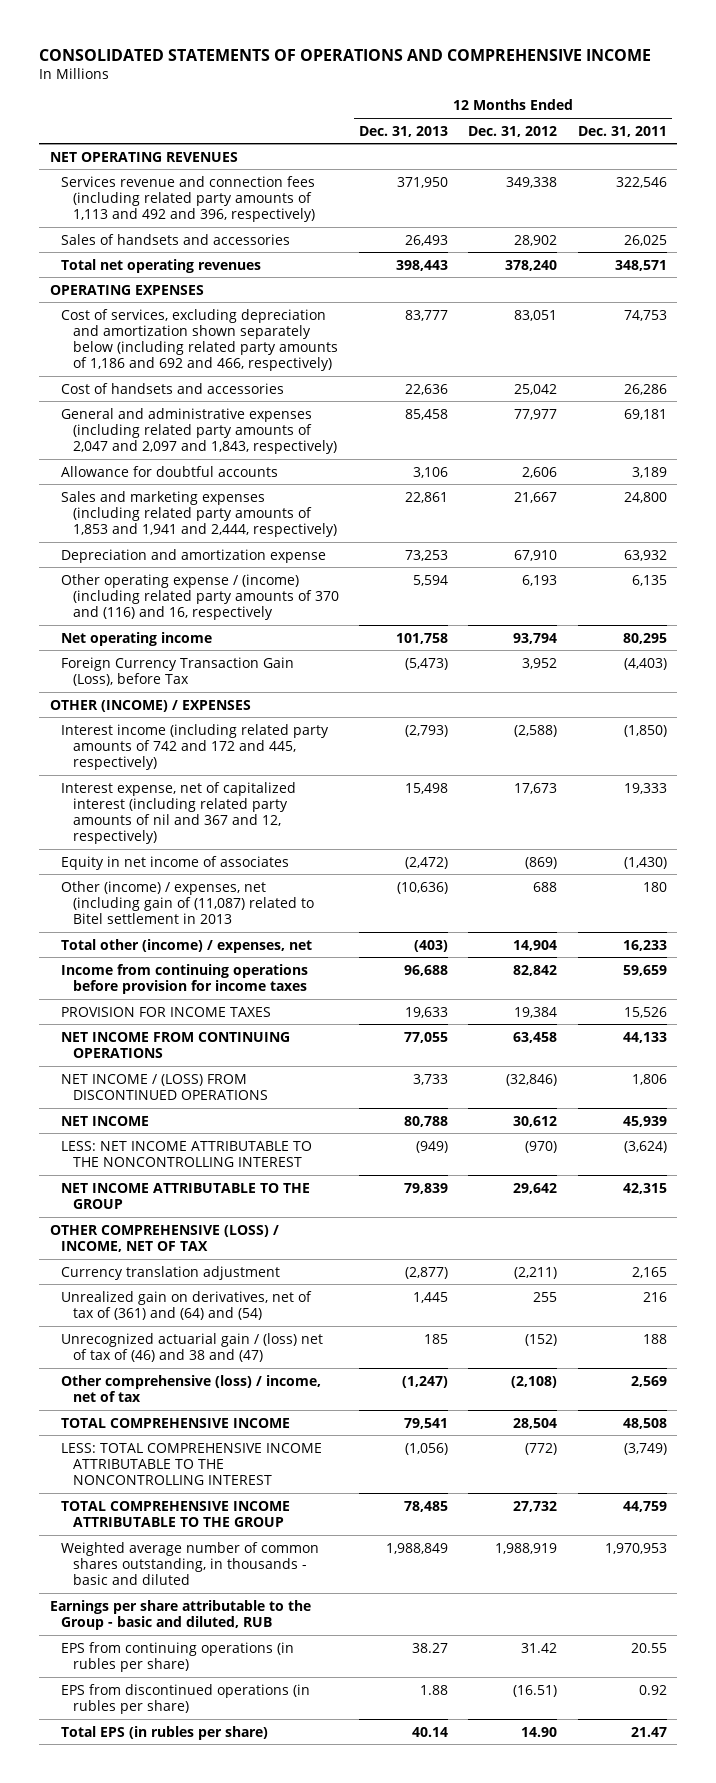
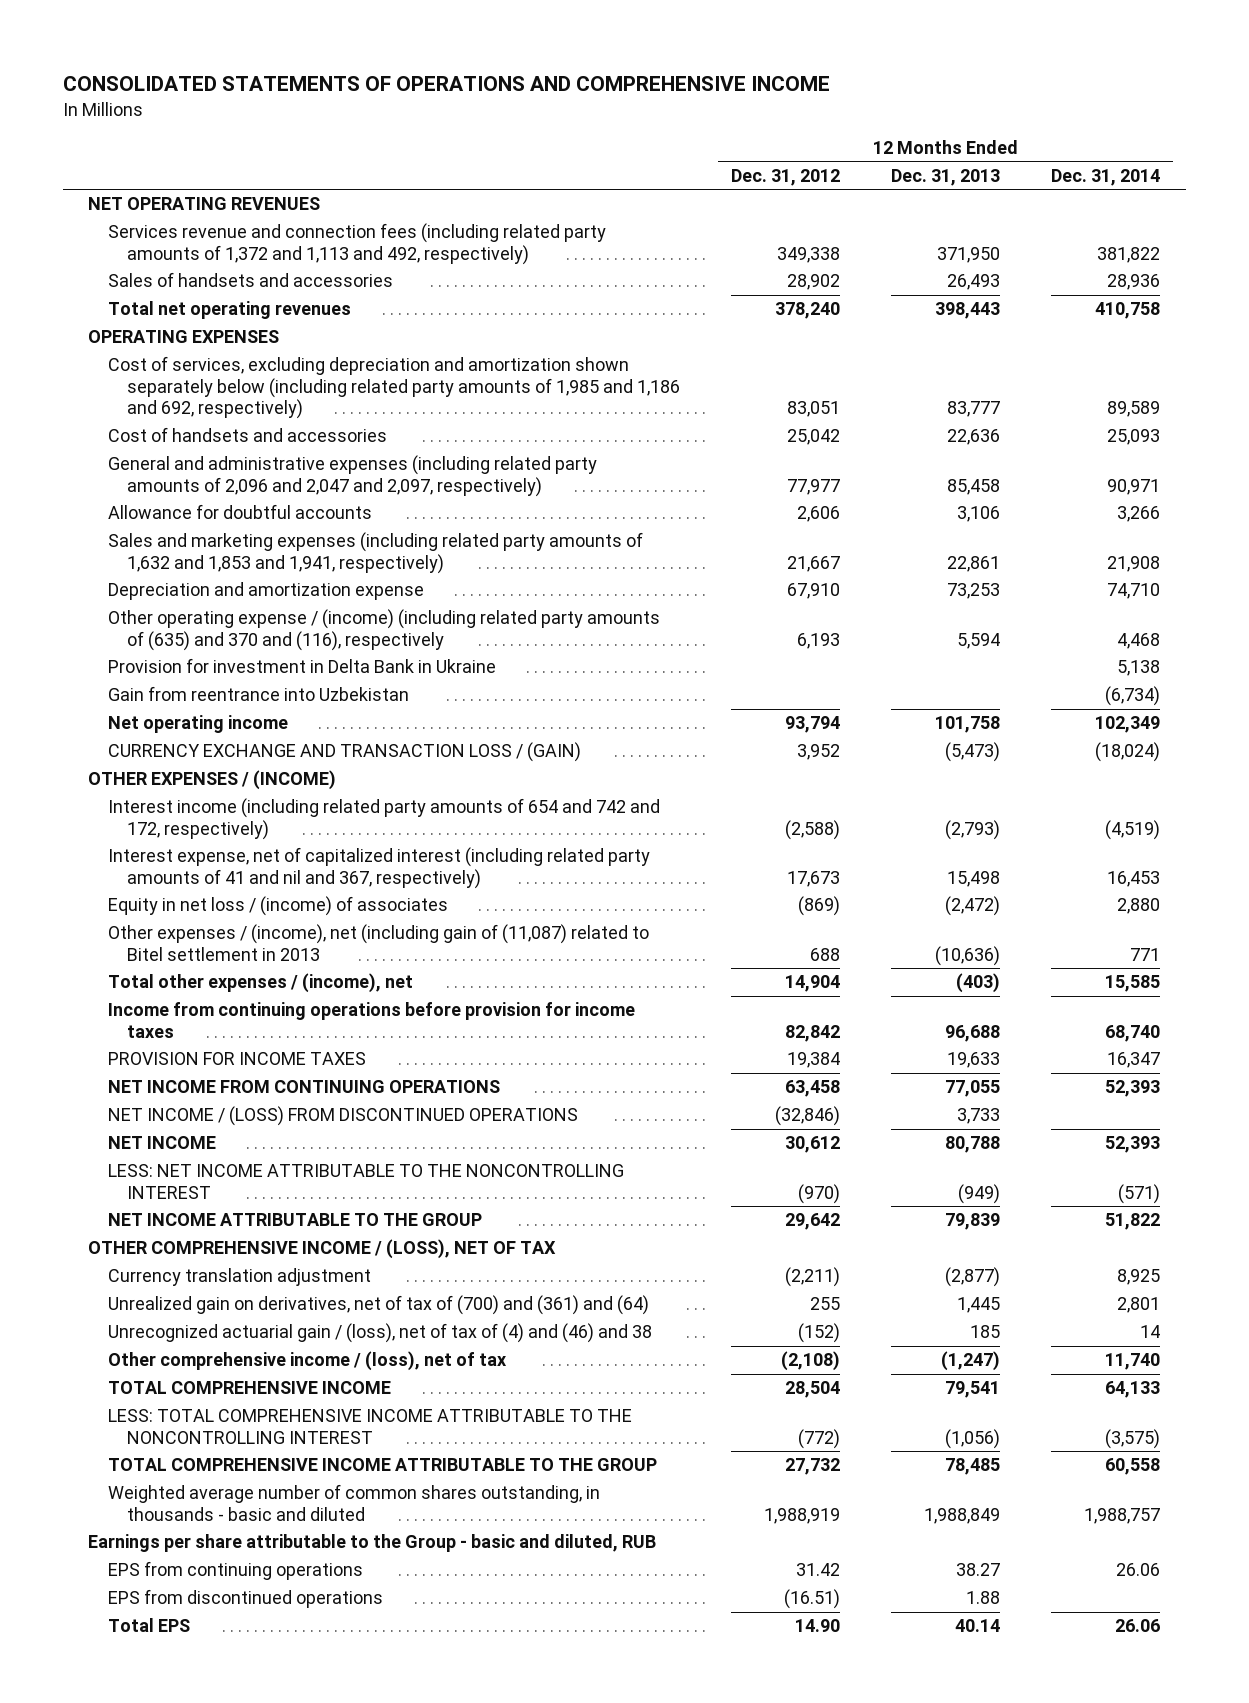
[577,125,667,137] Dec. 31, 2011 -> none
none -> [1051,168,1161,186] Dec. 31, 2014
[61,175,316,222] Services revenue and connection fees (including related party amounts of 1,113 and 492 and 396, respectively) -> [107,223,606,265] Services revenue and connection fees (including related party amounts of 1,372 and 1,113 and 492, respectively)
[61,308,338,372] Cost of services, excluding depreciation and amortization shown separately below (including related party amounts of 1,186 and 692 and 466, respectively) -> [107,356,681,420] Cost of services, excluding depreciation and amortization shown separately below (including related party amounts of 1,985 and 1,186 and 692, respectively)
[61,407,337,454] General and administrative expenses (including related party amounts of 2,047 and 2,097 and 1,843, respectively) -> [107,455,597,497] General and administrative expenses (including related party amounts of 2,096 and 2,047 and 2,097, respectively)
[61,490,337,537] Sales and marketing expenses (including related party amounts of 1,853 and 1,941 and 2,444, respectively) -> [107,532,643,574] Sales and marketing expenses (including related party amounts of 1,632 and 1,853 and 1,941, respectively)
[61,573,339,620] Other operating expense / (income) (including related party amounts of 370 and (116) and 16, respectively -> [107,609,660,651] Other operating expense / (income) (including related party amounts of (635) and 370 and (116), respectively
none -> [107,658,496,674] Provision for investment in Delta Bank in Ukraine
none -> [107,686,409,702] Gain from reentrance into Uzbekistan
[61,656,295,686] Foreign Currency Transaction Gain (Loss), before Tax -> [107,742,581,763] CURRENCY EXCHANGE AND TRANSACTION LOSS / (GAIN)
[49,699,251,712] OTHER (INCOME) / EXPENSES -> [88,770,337,791] OTHER EXPENSES / (INCOME)
[61,723,330,770] Interest income (including related party amounts of 742 and 172 and 445, respectively) -> [107,798,660,840] Interest income (including related party amounts of 654 and 742 and 172, respectively)
[61,781,297,845] Interest expense, net of capitalized interest (including related party amounts of nil and 367 and 12, respectively) -> [107,847,650,889] Interest expense, net of capitalized interest (including related party amounts of 41 and nil and 367, respectively)
[61,855,290,870] Equity in net income of associates -> [107,896,448,917] Equity in net loss / (income) of associates
[61,880,314,924] Other (income) / expenses, net (including gain of (11,087) related to Bitel settlement in 2013 -> [107,924,649,961] Other expenses / (income), net (including gain of (11,087) related to Bitel settlement in 2013
[61,938,313,953] Total other (income) / expenses, net -> [107,973,413,994] Total other expenses / (income), net
[49,1224,279,1252] OTHER COMPREHENSIVE (LOSS) / INCOME, NET OF TAX -> [88,1239,557,1260] OTHER COMPREHENSIVE INCOME / (LOSS), NET OF TAX
[61,1290,313,1320] Unrealized gain on derivatives, net of tax of (361) and (64) and (54) -> [107,1295,649,1316] Unrealized gain on derivatives, net of tax of (700) and (361) and (64)
[61,1332,324,1362] Unrecognized actuarial gain / (loss) net of tax of (46) and 38 and (47) -> [107,1323,652,1344] Unrecognized actuarial gain / (loss), net of tax of (4) and (46) and 38
[61,1374,322,1402] Other comprehensive (loss) / income, net of tax -> [107,1351,507,1372] Other comprehensive income / (loss), net of tax
[61,1641,295,1672] EPS from continuing operations (in rubles per share) -> [107,1561,363,1581] EPS from continuing operations
[61,1683,311,1714] EPS from discontinued operations (in rubles per share) -> [107,1589,383,1609] EPS from discontinued operations
[61,1725,269,1740] Total EPS (in rubles per share) -> [107,1618,190,1633] Total EPS

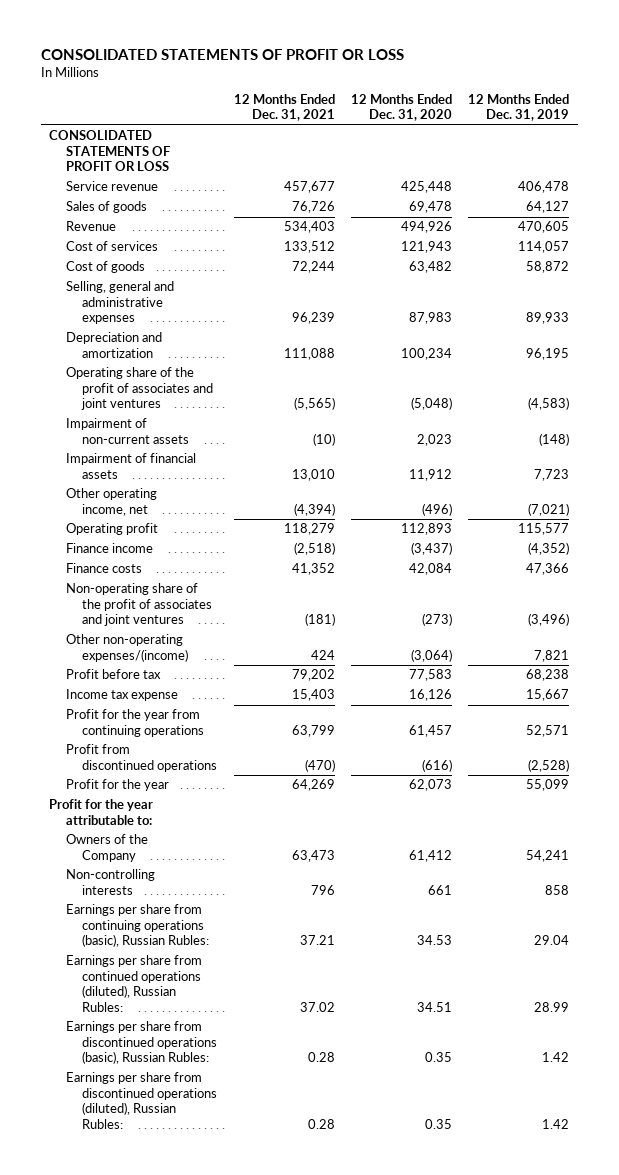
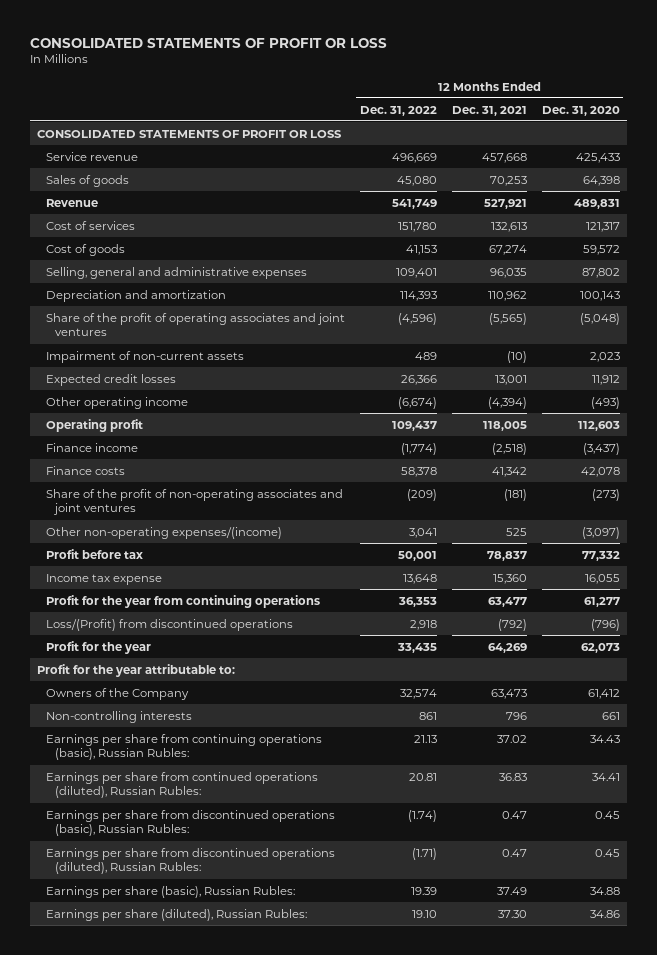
[468,93,570,122] 12 Months Ended Dec. 31, 2019 -> none
none -> [359,105,437,116] Dec. 31, 2022
[283,181,335,194] 457,677 -> [481,152,527,163] 457,668
[401,181,453,194] 425,448 -> [575,152,620,163] 425,433
[291,201,335,214] 76,726 -> [489,175,527,186] 70,253
[409,201,453,214] 69,478 -> [582,175,620,186] 64,398
[283,221,335,234] 534,403 -> [483,198,527,209] 527,921
[401,221,453,234] 494,926 -> [573,198,620,209] 489,831
[283,241,335,254] 133,512 -> [490,221,527,232] 132,613
[401,241,453,254] 121,943 -> [585,221,620,232] 121,317
[291,261,335,274] 72,244 -> [488,244,527,255] 67,274
[409,261,453,274] 63,482 -> [582,244,620,255] 59,572
[291,312,335,325] 96,239 -> [489,267,527,278] 96,035
[409,312,453,325] 87,983 -> [581,267,620,278] 87,802
[283,347,335,360] 111,088 -> [487,290,527,301] 110,962
[401,347,453,360] 100,234 -> [579,290,620,301] 100,143
[65,367,214,411] Operating share of the profit of associates and joint ventures -> [46,312,346,337] Share of the profit of operating associates and joint ventures
[65,453,196,479] Impairment of financial assets -> none
none -> [46,373,177,386] Expected credit losses
[65,488,157,516] Other operating income, net -> [46,396,189,409] Other operating income
[422,502,453,516] (496) -> [590,396,620,409] (493)
[283,523,335,536] 118,279 -> [482,420,527,431] 118,005
[401,523,453,536] 112,893 -> [577,420,620,431] 112,603
[291,563,335,576] 41,352 -> [491,466,527,477] 41,342
[409,563,453,576] 42,084 -> [580,466,620,477] 42,078
[65,583,213,627] Non-operating share of the profit of associates and joint ventures -> [46,488,344,516] Share of the profit of non-operating associates and joint ventures
[310,649,335,660] 424 -> [505,527,527,536] 525
[411,648,453,662] (3,064) -> [581,526,620,539] (3,097)
[291,669,335,682] 79,202 -> [486,550,527,561] 78,837
[409,669,453,682] 77,583 -> [581,550,620,561] 77,332
[291,689,335,702] 15,403 -> [492,573,527,584] 15,360
[409,689,453,702] 16,126 -> [584,573,620,584] 16,055
[291,724,335,737] 63,799 -> [487,596,527,607] 63,477
[409,724,453,737] 61,457 -> [583,596,620,607] 61,277
[65,744,218,772] Profit from discontinued operations -> [46,618,294,631] Loss/(Profit) from discontinued operations
[304,758,335,772] (470) -> [497,618,527,631] (792)
[422,758,453,772] (616) -> [590,618,620,631] (796)
[299,935,335,946] 37.21 -> [496,734,527,743] 37.02
[417,935,453,946] 34.53 -> [589,734,620,743] 34.43
[299,1001,335,1012] 37.02 -> [498,772,527,781] 36.83
[417,1001,453,1012] 34.51 -> [591,772,620,781] 34.41
[307,1052,335,1063] 0.28 -> [501,810,527,819] 0.47
[425,1052,453,1063] 0.35 -> [594,810,620,819] 0.45
[307,1118,335,1129] 0.28 -> [501,848,527,857] 0.47
[425,1118,453,1129] 0.35 -> [594,848,620,857] 0.45
none -> [46,885,296,898] Earnings per share (basic), Russian Rubles:
none -> [46,908,308,921] Earnings per share (diluted), Russian Rubles:

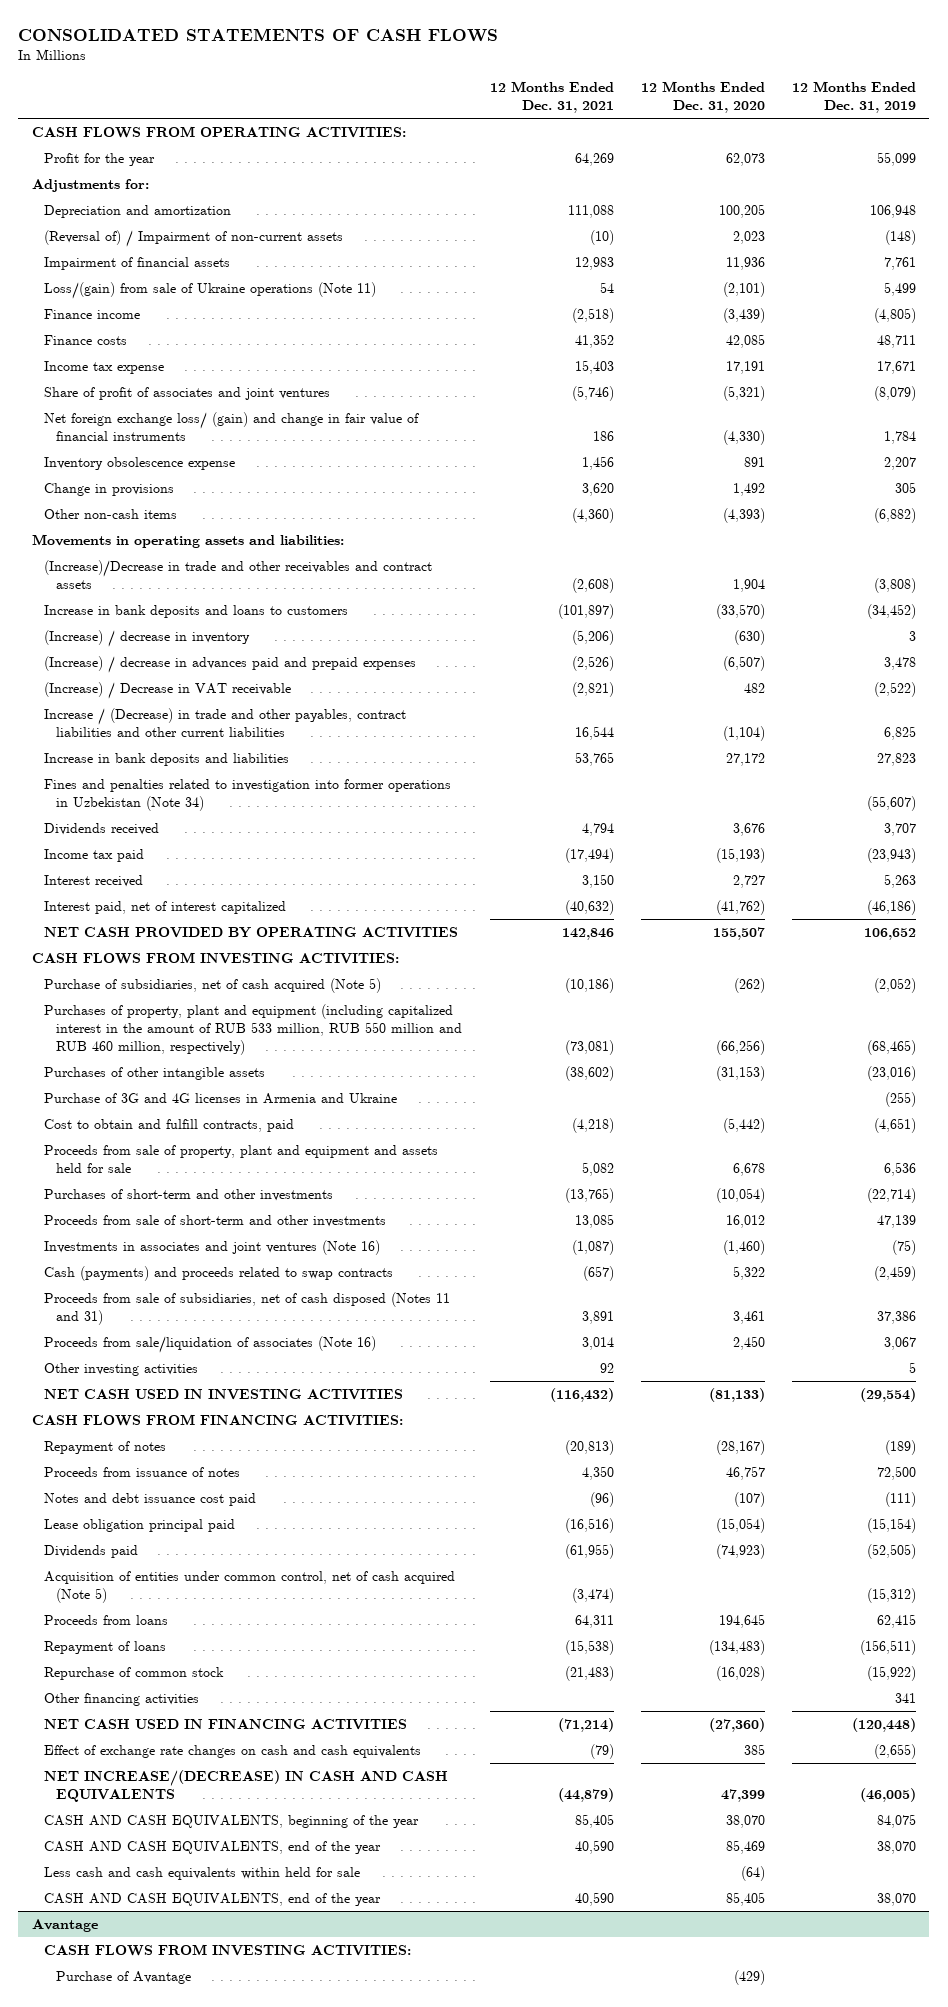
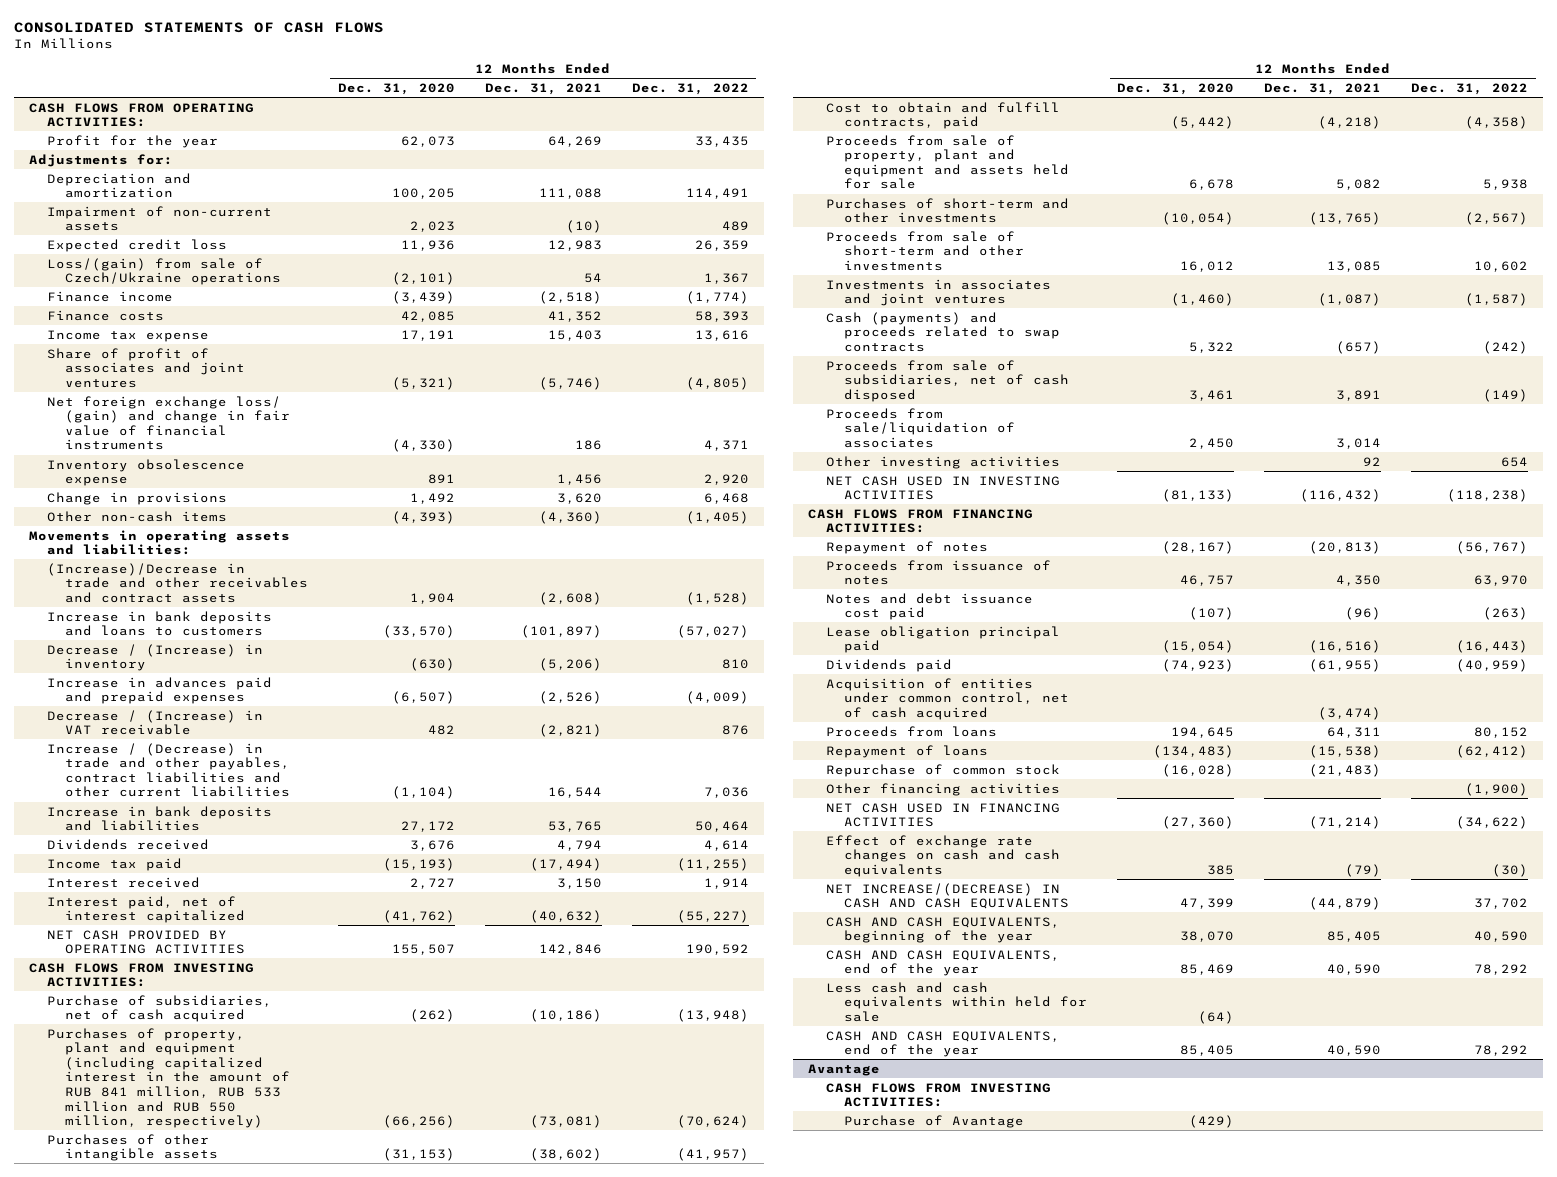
[791,80,916,113] 12 Months Ended Dec. 31, 2019 -> none
none -> [631,82,749,95] Dec. 31, 2022
[44,229,344,247] (Reversal of) / Impairment of non-current assets -> [46,205,272,232] Impairment of non-current assets
[44,256,231,270] Impairment of financial assets -> [46,238,227,252] Expected credit loss
[44,281,377,299] Loss/(gain) from sale of Ukraine operations (Note 11) -> [46,257,281,286] Loss/(gain) from sale of Czech/Ukraine operations
[44,629,251,647] (Increase) / decrease in inventory -> [46,643,263,672] Decrease / (Increase) in inventory
[44,655,417,673] (Increase) / decrease in advances paid and prepaid expenses -> [46,676,272,705] Increase in advances paid and prepaid expenses
[44,681,292,699] (Increase) / Decrease in VAT receivable -> [46,709,263,736] Decrease / (Increase) in VAT receivable
[44,778,452,811] Fines and penalties related to investigation into former operations in Uzbekistan (Note 34) -> none
[44,977,382,993] Purchase of subsidiaries, net of cash acquired (Note 5) -> [46,994,272,1023] Purchase of subsidiaries, net of cash acquired
[44,1003,463,1055] Purchases of property, plant and equipment (including capitalized interest in the amount of RUB 533 million, RUB 550 million and RUB 460 million, respectively) -> [46,1027,290,1129] Purchases of property, plant and equipment (including capitalized interest in the amount of RUB 841 million, RUB 533 million and RUB 550 million, respectively)
[44,1092,398,1104] Purchase of 3G and 4G licenses in Armenia and Ukraine -> none
[44,1239,381,1255] Investments in associates and joint ventures (Note 16) -> [826,278,1052,307] Investments in associates and joint ventures
[44,1291,451,1325] Proceeds from sale of subsidiaries, net of cash disposed (Notes 11 and 31) -> [826,359,1070,402] Proceeds from sale of subsidiaries, net of cash disposed
[44,1335,377,1353] Proceeds from sale/liquidation of associates (Note 16) -> [826,407,1016,448] Proceeds from sale/liquidation of associates
[44,1570,456,1603] Acquisition of entities under common control, net of cash acquired (Note 5) -> [826,677,1070,720] Acquisition of entities under common control, net of cash acquired

